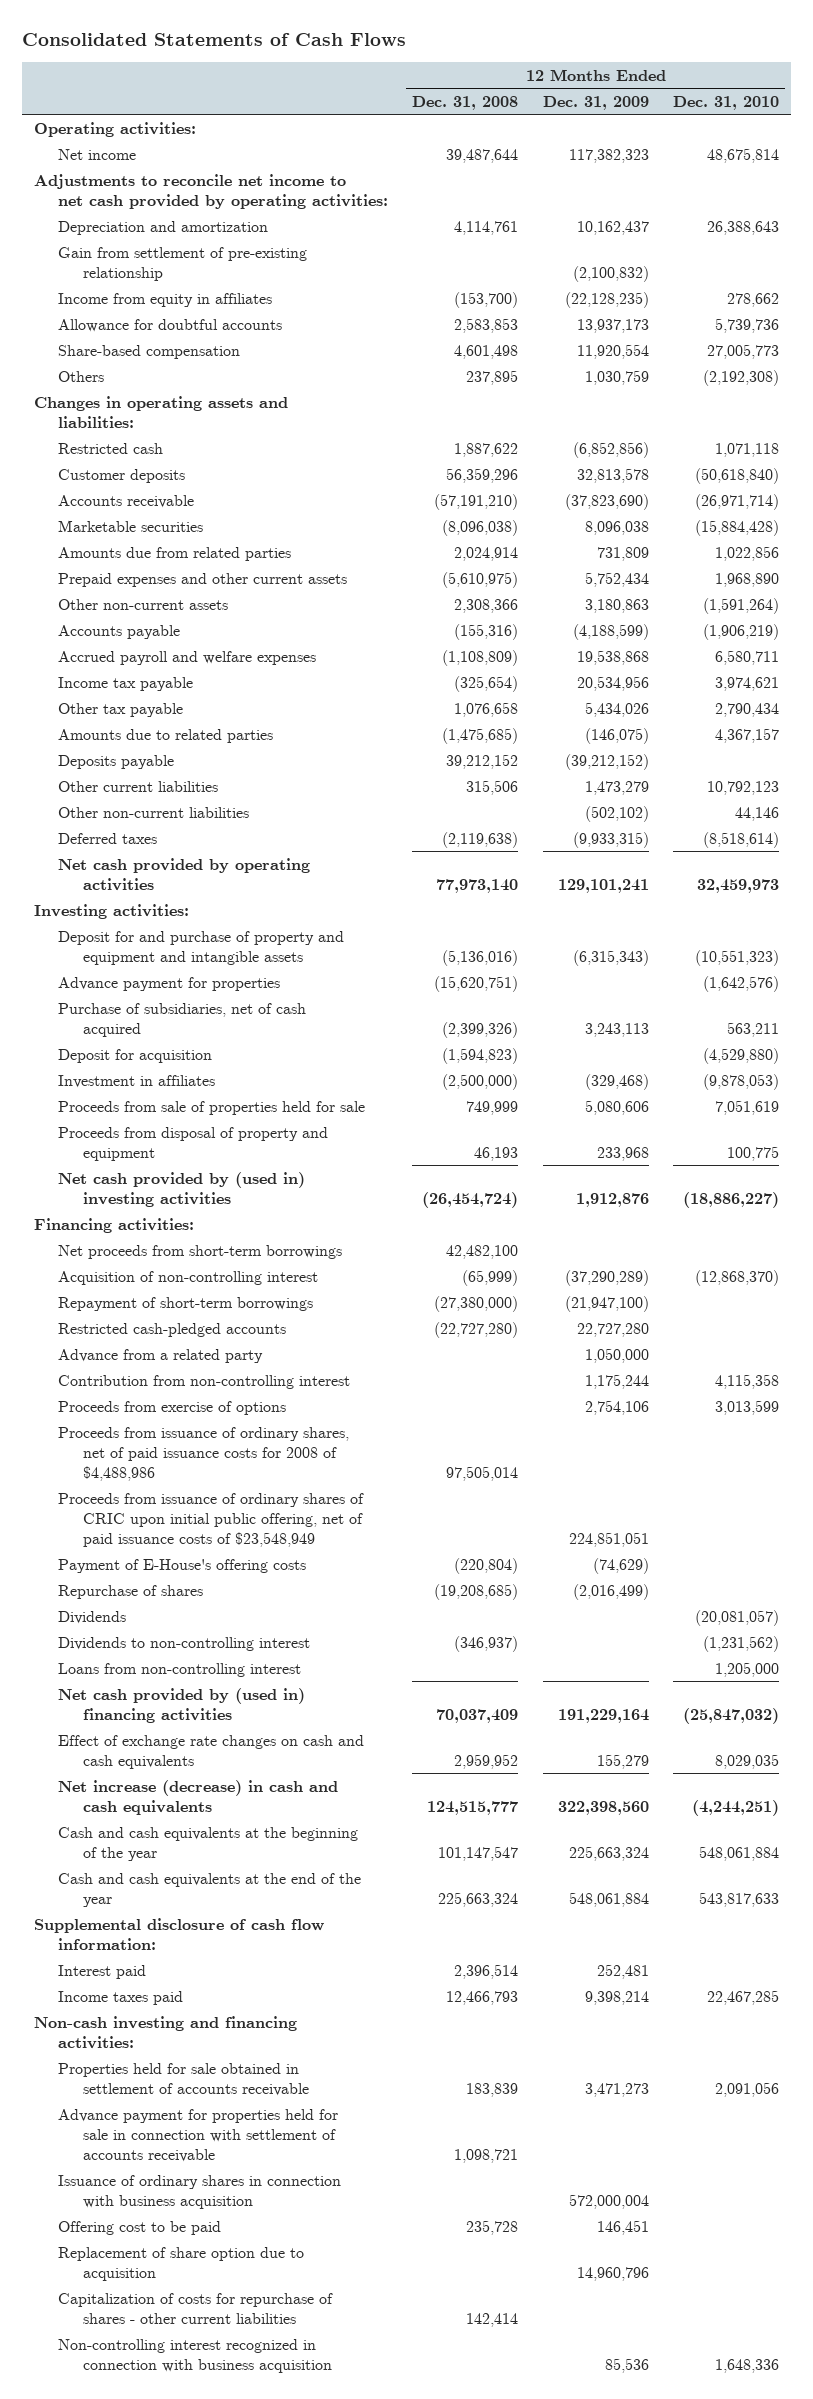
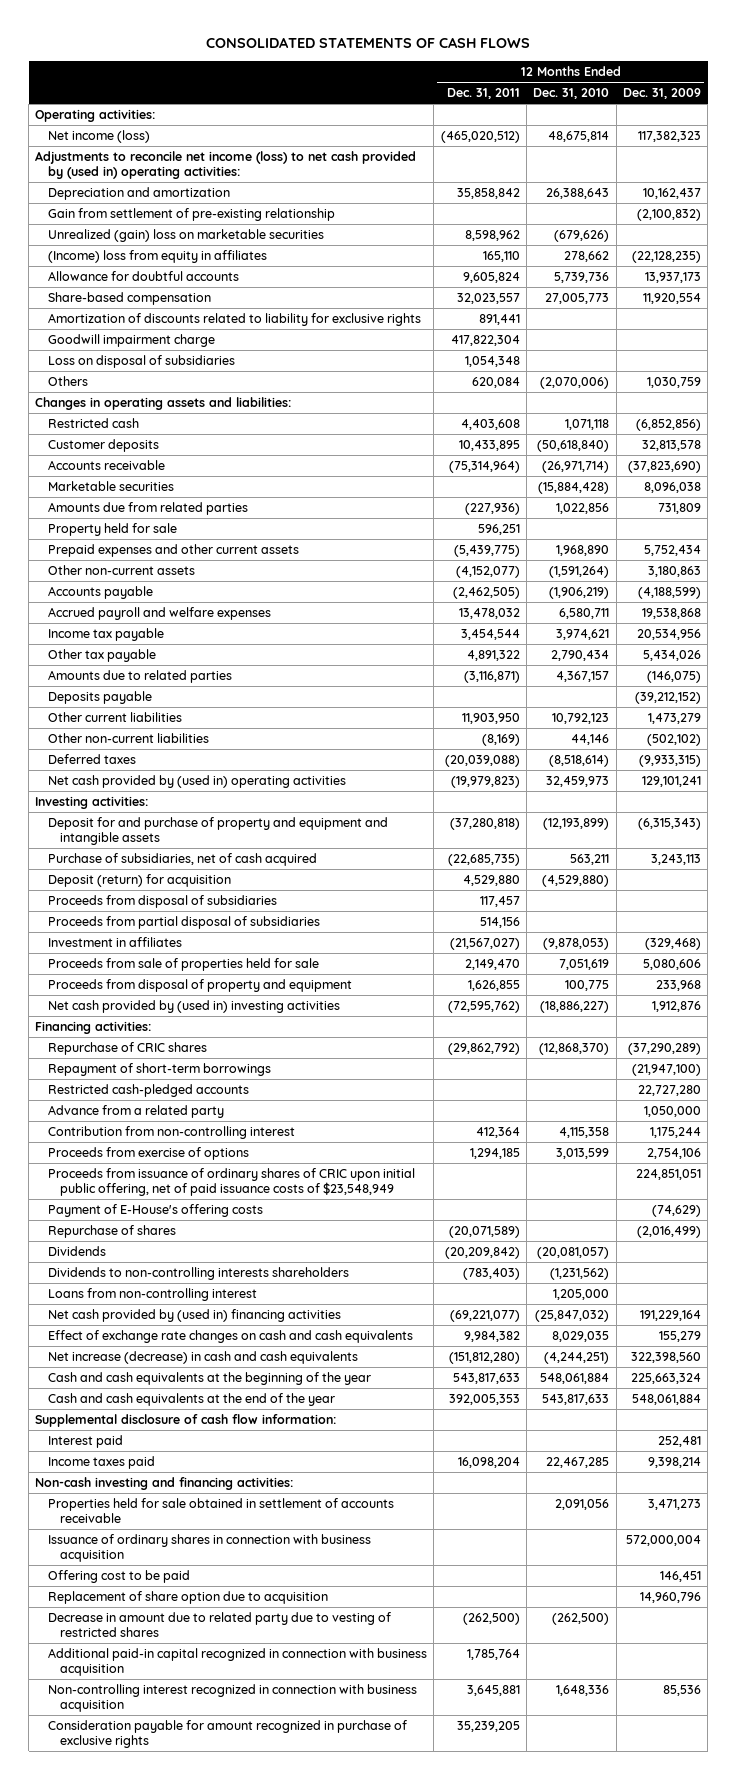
[21,33,406,47] Consolidated Statements of Cash Flows -> [206,37,531,49] CONSOLIDATED STATEMENTS OF CASH FLOWS
[412,95,519,110] Dec. 31, 2008 -> none
none -> [446,88,520,100] Dec. 31, 2011
[58,148,137,160] Net income -> [47,130,150,144] Net income (loss)
[33,173,389,209] Adjustments to reconcile net income to net cash provided by operating activities: -> [35,151,417,179] Adjustments to reconcile net income (loss) to net cash provided by (used in) operating activities:
none -> [47,229,324,243] Unrealized (gain) loss on marketable securities
[58,292,273,307] Income from equity in affiliates -> [47,250,267,264] (Income) loss from equity in affiliates
none -> [47,313,421,327] Amortization of discounts related to liability for exclusive rights
none -> [47,334,215,348] Goodwill impairment charge
none -> [47,355,235,369] Loss on disposal of subsidiaries
[702,369,779,386] (2,192,308) -> [540,377,610,390] (2,070,006)
none -> [47,523,177,537] Property held for sale
[58,857,311,891] Net cash provided by operating activities -> [47,775,346,789] Net cash provided by (used in) operating activities
[58,976,281,991] Advance payment for properties -> none
[694,949,779,966] (10,551,323) -> [543,818,610,831] (12,193,899)
[58,1048,213,1063] Deposit for acquisition -> [47,874,231,888] Deposit (return) for acquisition
none -> [47,895,277,909] Proceeds from disposal of subsidiaries
none -> [47,916,320,930] Proceeds from partial disposal of subsidiaries
[58,1244,343,1259] Net proceeds from short-term borrowings -> none
[58,1270,319,1285] Acquisition of non-controlling interest -> [47,1042,207,1056] Repurchase of CRIC shares
[58,1426,350,1481] Proceeds from issuance of ordinary shares, net of paid issuance costs for 2008 of $4,488,986 -> none
[58,1636,311,1651] Dividends to non-controlling interest -> [47,1267,349,1281] Dividends to non-controlling interests shareholders
[58,2108,339,2162] Advance payment for properties held for sale in connection with settlement of accounts receivable -> none
[58,2292,334,2324] Capitalization of costs for repurchase of shares - other current liabilities -> none
none -> [47,1612,391,1637] Decrease in amount due to related party due to vesting of restricted shares
none -> [47,1648,427,1676] Additional paid-in capital recognized in connection with business acquisition
none -> [47,1720,407,1748] Consideration payable for amount recognized in purchase of exclusive rights

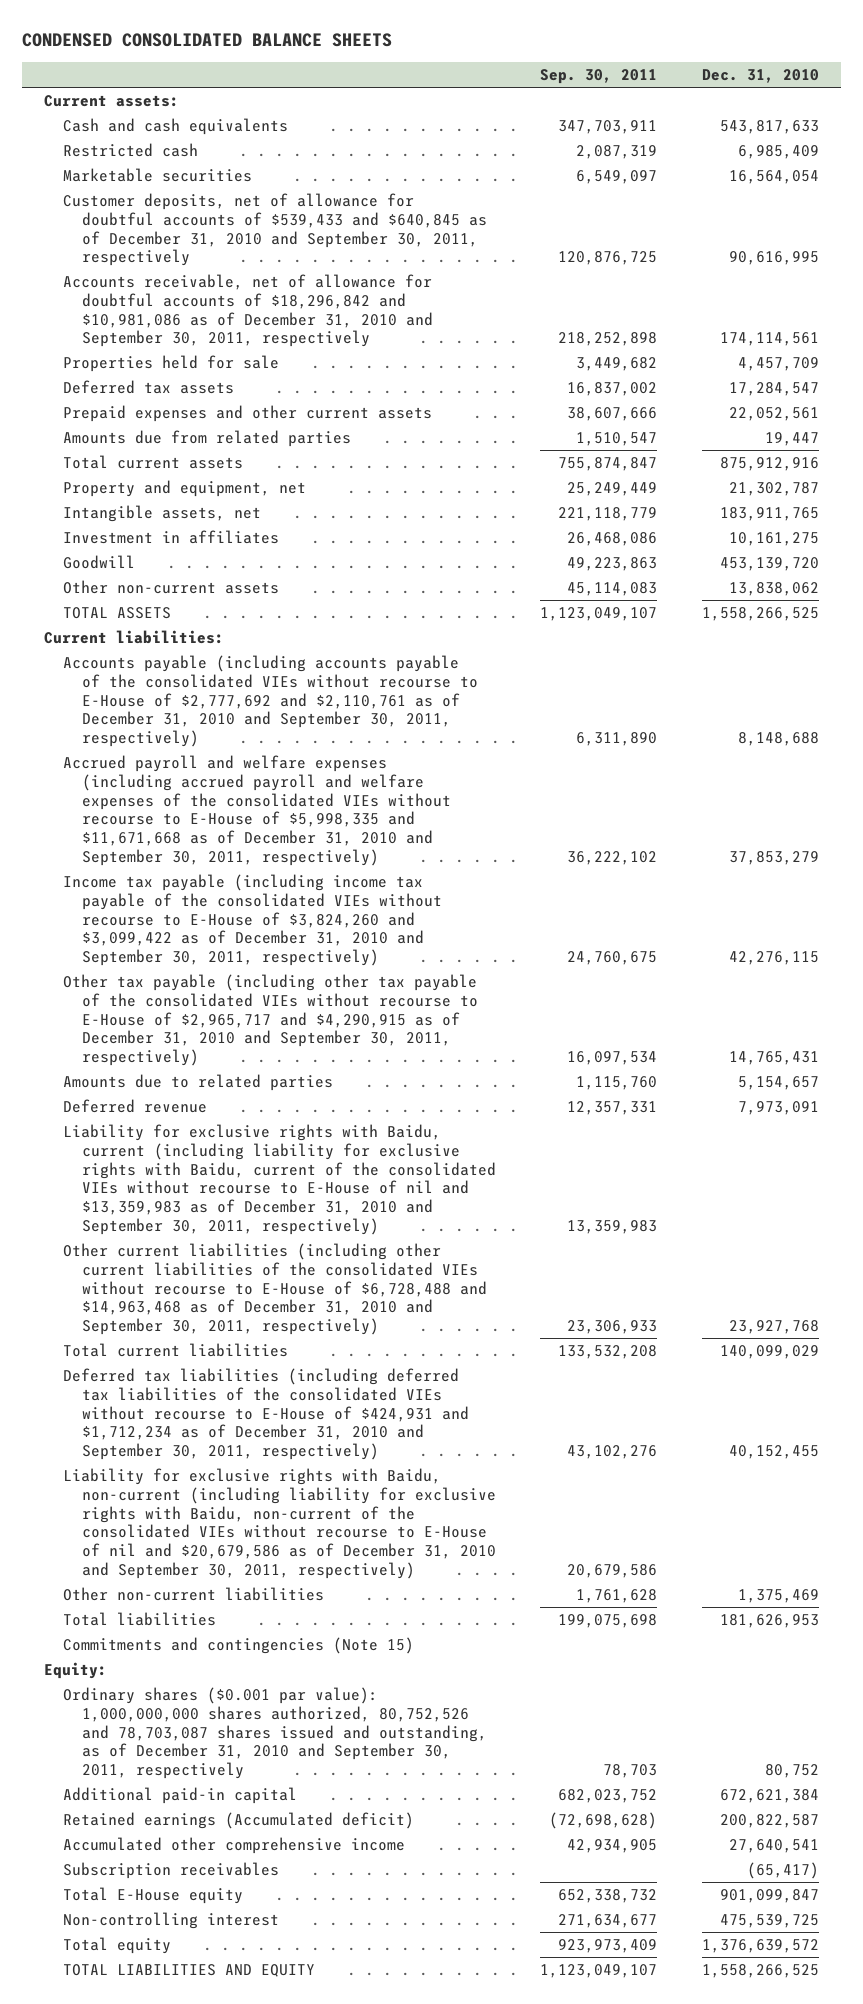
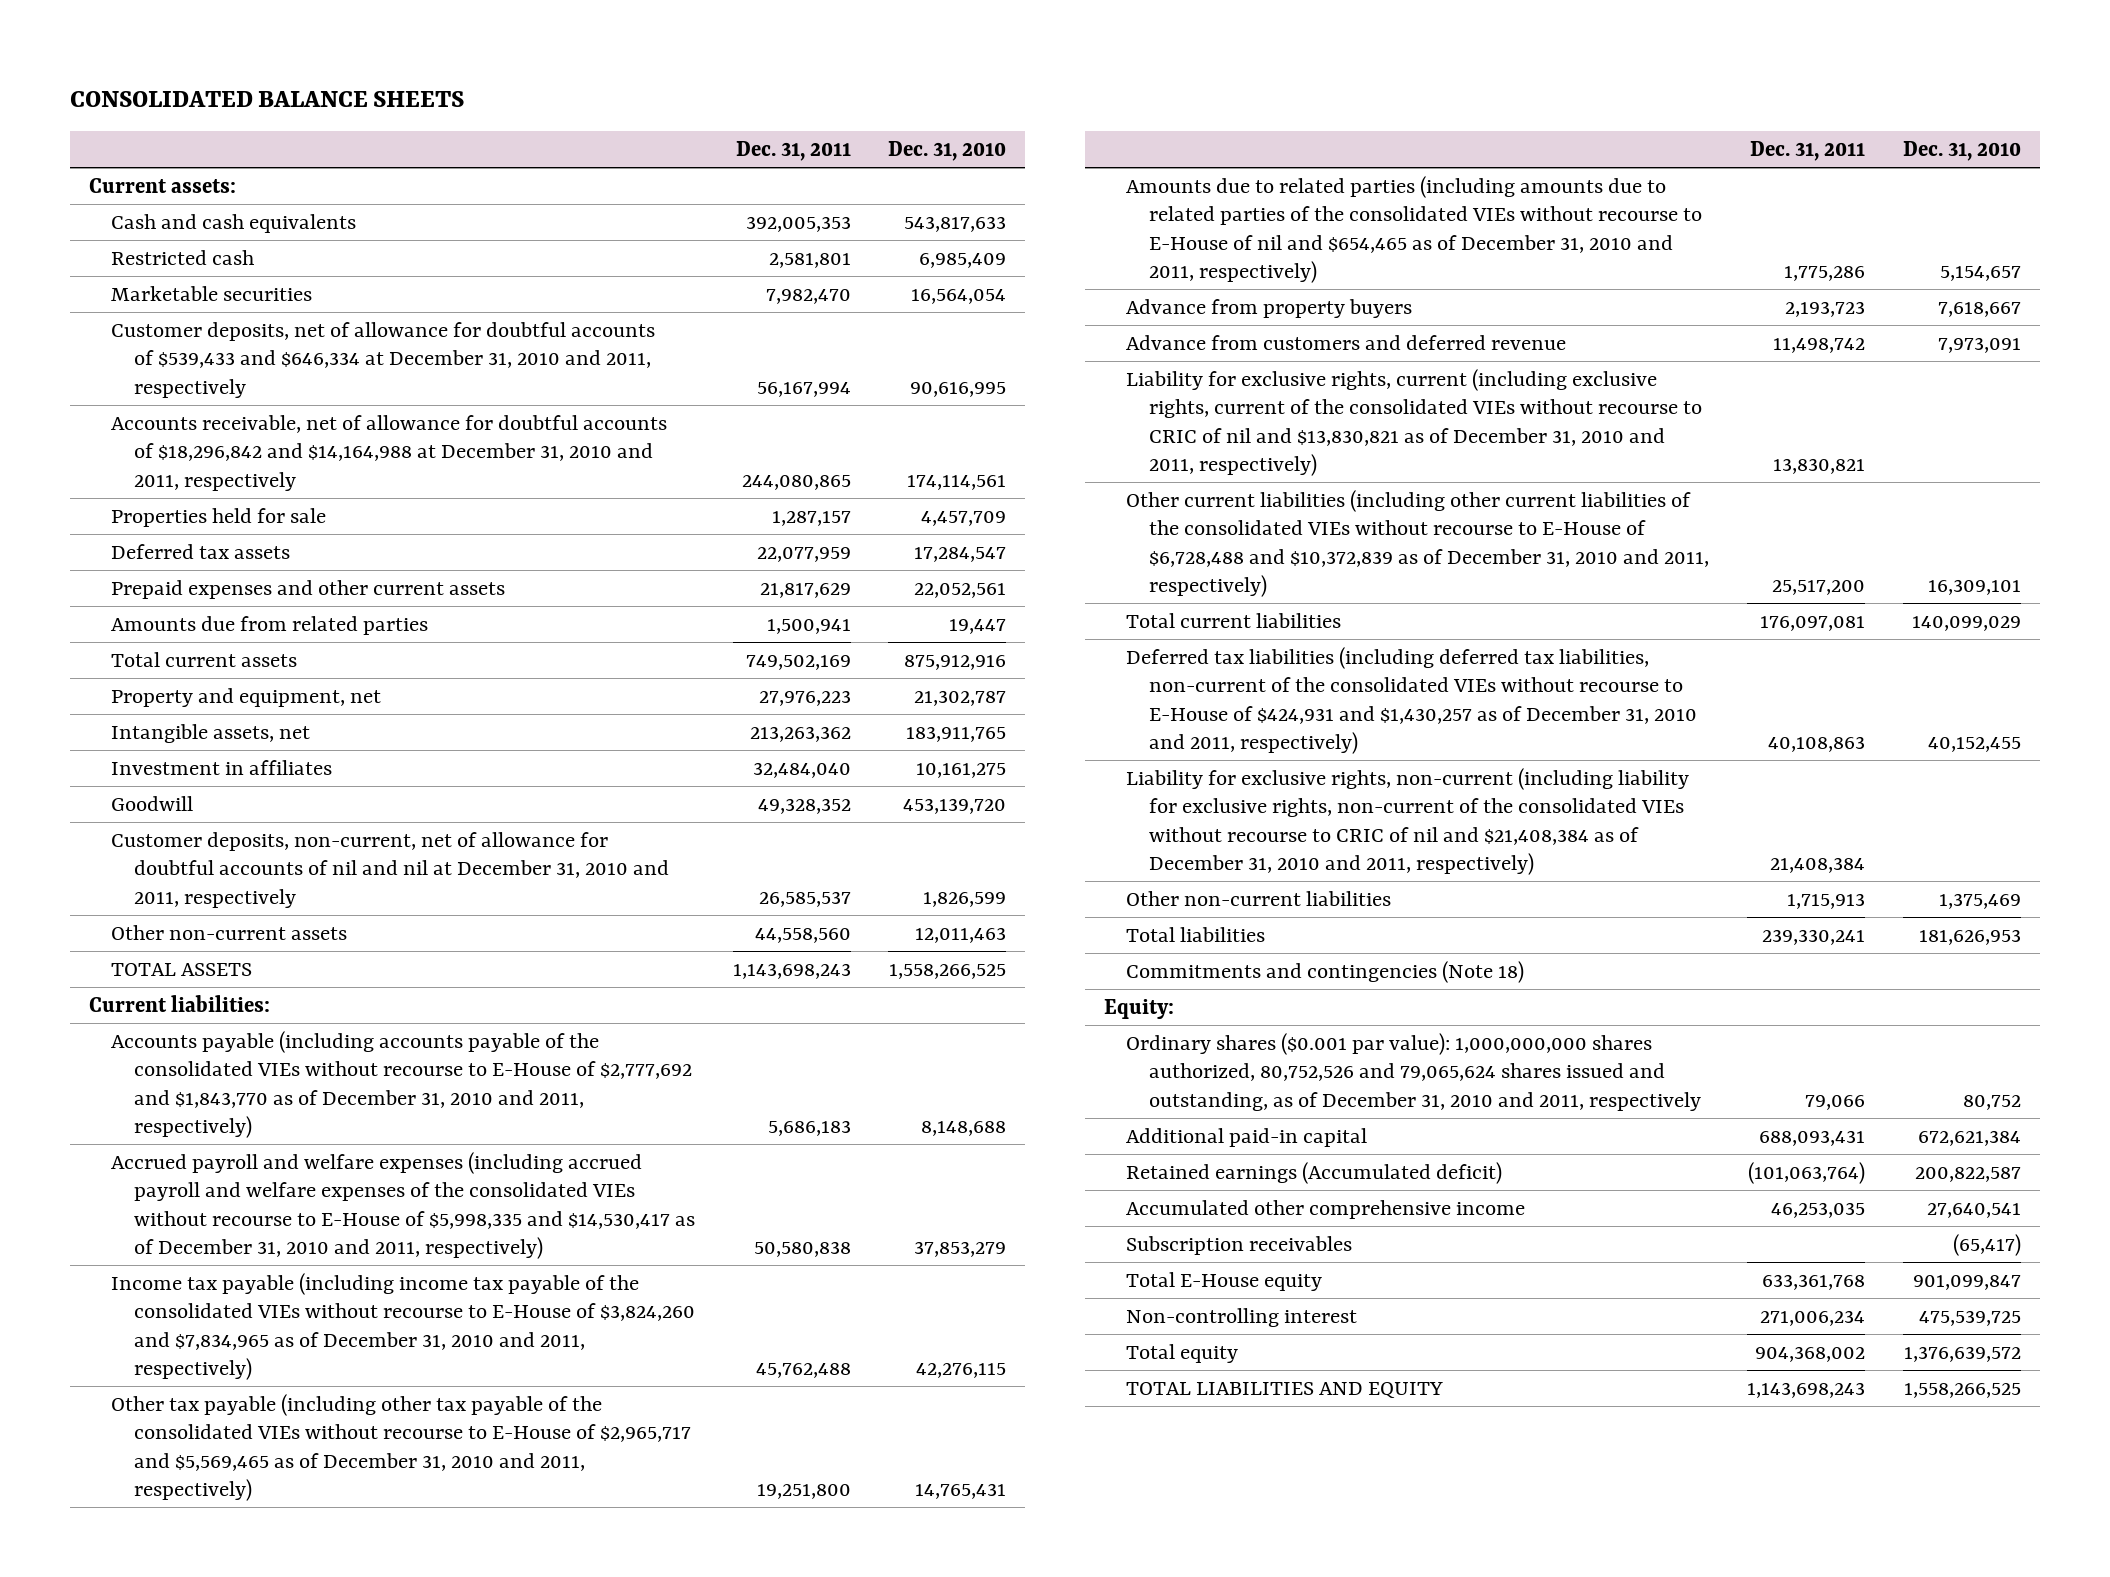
[22,33,393,48] CONDENSED CONSOLIDATED BALANCE SHEETS -> [70,91,465,108] CONSOLIDATED BALANCE SHEETS
[540,69,658,85] Sep. 30, 2011 -> none
none -> [735,140,851,161] Dec. 31, 2011
[63,193,488,267] Customer deposits, net of allowance for doubtful accounts of $539,433 and $640,845 as of December 31, 2010 and September 30, 2011, respectively -> [111,321,656,398] Customer deposits, net of allowance for doubtful accounts of $539,433 and $646,334 at December 31, 2010 and 2011, respectively
[63,274,434,348] Accounts receivable, net of allowance for doubtful accounts of $18,296,842 and $10,981,086 as of December 31, 2010 and September 30, 2011, respectively -> [111,414,668,491] Accounts receivable, net of allowance for doubtful accounts of $18,296,842 and $14,164,988 at December 31, 2010 and 2011, respectively
none -> [111,831,669,908] Customer deposits, non-current, net of allowance for doubtful accounts of nil and nil at December 31, 2010 and 2011, respectively
[728,582,819,597] 13,838,062 -> [915,926,1007,943] 12,011,463
[63,655,479,748] Accounts payable (including accounts payable of the consolidated VIEs without recourse to E-House of $2,777,692 and $2,110,761 as of December 31, 2010 and September 30, 2011, respectively) -> [111,1030,692,1139] Accounts payable (including accounts payable of the consolidated VIEs without recourse to E-House of $2,777,692 and $1,843,770 as of December 31, 2010 and 2011, respectively)
[63,755,452,866] Accrued payroll and welfare expenses (including accrued payroll and welfare expenses of the consolidated VIEs without recourse to E-House of $5,998,335 and $11,671,668 as of December 31, 2010 and September 30, 2011, respectively) -> [111,1151,695,1260] Accrued payroll and welfare expenses (including accrued payroll and welfare expenses of the consolidated VIEs without recourse to E-House of $5,998,335 and $14,530,417 as of December 31, 2010 and 2011, respectively)
[63,874,443,967] Income tax payable (including income tax payable of the consolidated VIEs without recourse to E-House of $3,824,260 and $3,099,422 as of December 31, 2010 and September 30, 2011, respectively) -> [111,1272,695,1381] Income tax payable (including income tax payable of the consolidated VIEs without recourse to E-House of $3,824,260 and $7,834,965 as of December 31, 2010 and 2011, respectively)
[63,974,479,1067] Other tax payable (including other tax payable of the consolidated VIEs without recourse to E-House of $2,965,717 and $4,290,915 as of December 31, 2010 and September 30, 2011, respectively) -> [111,1393,691,1502] Other tax payable (including other tax payable of the consolidated VIEs without recourse to E-House of $2,965,717 and $5,569,465 as of December 31, 2010 and 2011, respectively)
[63,1074,334,1092] Amounts due to related parties -> [1126,175,1702,284] Amounts due to related parties (including amounts due to related parties of the consolidated VIEs without recourse to E-House of nil and $654,465 as of December 31, 2010 and 2011, respectively)
none -> [1126,298,1413,318] Advance from property buyers
[63,1099,208,1114] Deferred revenue -> [1126,334,1567,350] Advance from customers and deferred revenue
[63,1124,497,1235] Liability for exclusive rights with Baidu, current (including liability for exclusive rights with Baidu, current of the consolidated VIEs without recourse to E-House of nil and $13,359,983 as of December 31, 2010 and September 30, 2011, respectively) -> [1126,368,1702,477] Liability for exclusive rights, current (including exclusive rights, current of the consolidated VIEs without recourse to CRIC of nil and $13,830,821 as of December 31, 2010 and 2011, respectively)
[63,1243,488,1336] Other current liabilities (including other current liabilities of the consolidated VIEs without recourse to E-House of $6,728,488 and $14,963,468 as of December 31, 2010 and September 30, 2011, respectively) -> [1126,489,1709,598] Other current liabilities (including other current liabilities of the consolidated VIEs without recourse to E-House of $6,728,488 and $10,372,839 as of December 31, 2010 and 2011, respectively)
[728,1320,819,1335] 23,927,768 -> [1928,579,2022,596] 16,309,101
[63,1368,470,1461] Deferred tax liabilities (including deferred tax liabilities of the consolidated VIEs without recourse to E-House of $424,931 and $1,712,234 as of December 31, 2010 and September 30, 2011, respectively) -> [1126,646,1697,755] Deferred tax liabilities (including deferred tax liabilities, non-current of the consolidated VIEs without recourse to E-House of $424,931 and $1,430,257 as of December 31, 2010 and 2011, respectively)
[63,1468,497,1579] Liability for exclusive rights with Baidu, non-current (including liability for exclusive rights with Baidu, non-current of the consolidated VIEs without recourse to E-House of nil and $20,679,586 as of December 31, 2010 and September 30, 2011, respectively) -> [1126,767,1690,876] Liability for exclusive rights, non-current (including liability for exclusive rights, non-current of the consolidated VIEs without recourse to CRIC of nil and $21,408,384 as of December 31, 2010 and 2011, respectively)
[63,1637,415,1655] Commitments and contingencies (Note 15) -> [1126,960,1525,983] Commitments and contingencies (Note 18)
[63,1687,488,1780] Ordinary shares ($0.001 par value): 1,000,000,000 shares authorized, 80,752,526 and 78,703,087 shares issued and outstanding, as of December 31, 2010 and September 30, 2011, respectively -> [1126,1032,1701,1111] Ordinary shares ($0.001 par value): 1,000,000,000 shares authorized, 80,752,526 and 79,065,624 shares issued and outstanding, as of December 31, 2010 and 2011, respectively

